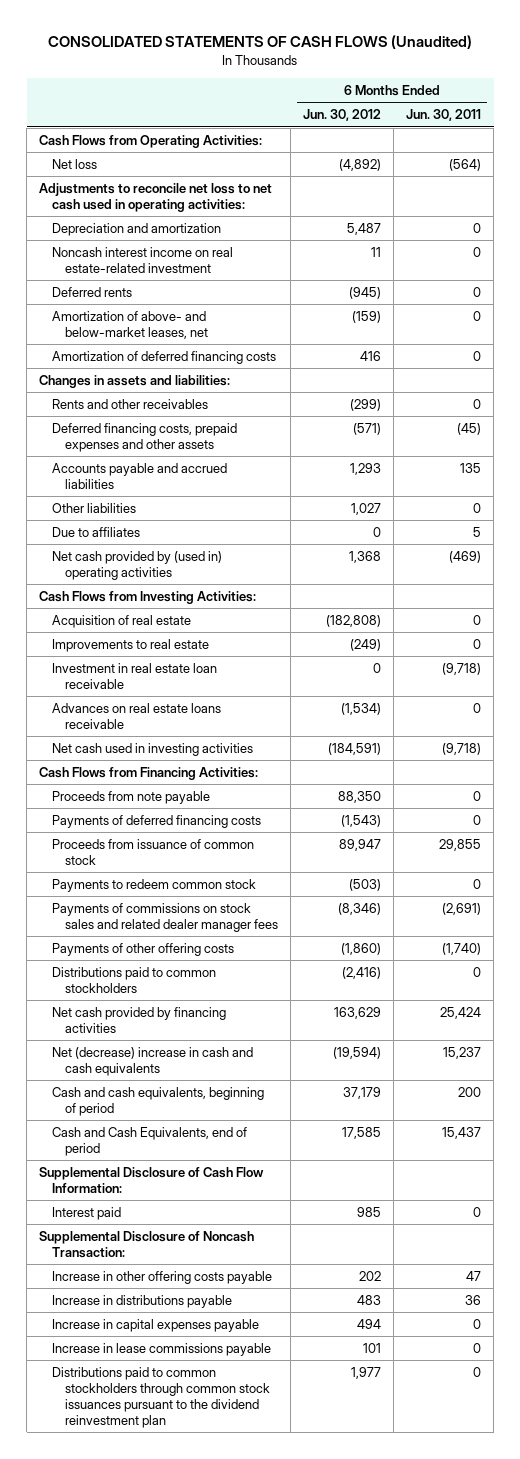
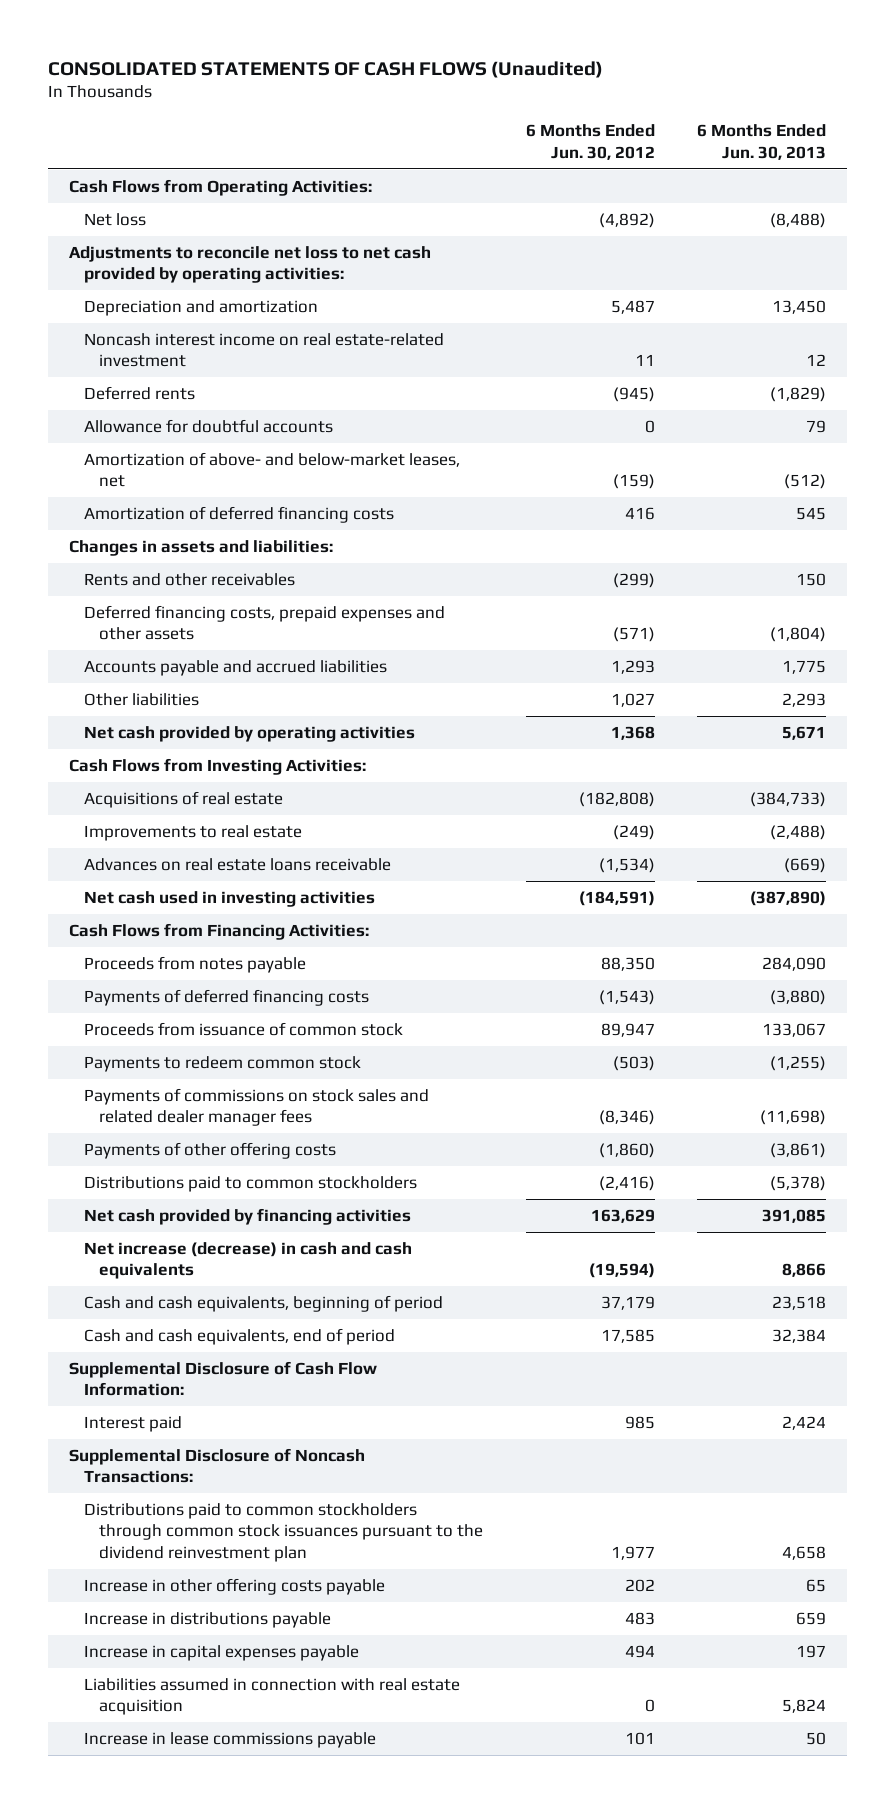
[405,109,481,122] Jun. 30, 2011 -> none
none -> [696,124,826,160] 6 Months Ended Jun. 30, 2013
[39,182,273,212] Adjustments to reconcile net loss to net cash used in operating activities: -> [69,245,432,284] Adjustments to reconcile net loss to net cash provided by operating activities:
none -> [84,418,334,433] Allowance for doubtful accounts
[51,526,140,537] Due to affiliates -> none
[51,550,222,580] Net cash provided by (used in) operating activities -> [84,725,416,742] Net cash provided by operating activities
[51,614,191,628] Acquisition of real estate -> [84,790,284,808] Acquisitions of real estate
[51,662,217,689] Investment in real estate loan receivable -> none
[51,790,210,804] Proceeds from note payable -> [84,955,307,973] Proceeds from notes payable
[51,1046,253,1076] Net (decrease) increase in cash and cash equivalents -> [84,1241,413,1280] Net increase (decrease) in cash and cash equivalents
[51,1126,247,1156] Cash and Cash Equivalents, end of period -> [84,1327,396,1345] Cash and cash equivalents, end of period
[39,1230,255,1258] Supplemental Disclosure of Noncash Transaction: -> [69,1447,366,1484] Supplemental Disclosure of Noncash Transactions:
[51,1366,270,1428] Distributions paid to common stockholders through common stock issuances pursuant to the dividend reinvestment plan -> [84,1502,484,1562] Distributions paid to common stockholders through common stock issuances pursuant to the dividend reinvestment plan
none -> [84,1677,461,1716] Liabilities assumed in connection with real estate acquisition

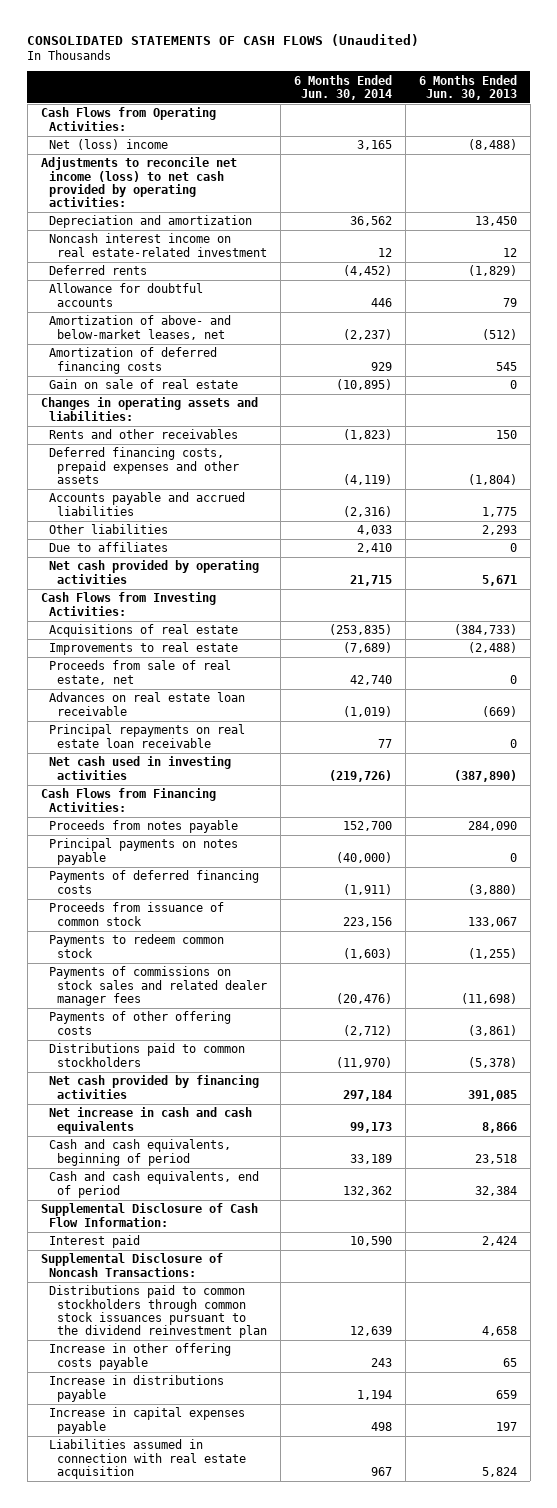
[525,124,655,160] 6 Months Ended Jun. 30, 2012 -> none
none -> [293,74,392,100] 6 Months Ended Jun. 30, 2014
[84,212,147,226] Net loss -> [48,139,168,151] Net (loss) income
[69,245,432,284] Adjustments to reconcile net loss to net cash provided by operating activities: -> [40,157,237,208] Adjustments to reconcile net income (loss) to net cash provided by operating activities:
none -> [48,379,238,390] Gain on sale of real estate
[69,539,334,556] Changes in assets and liabilities: -> [40,397,258,421] Changes in operating assets and liabilities:
none -> [48,542,168,553] Due to affiliates
none -> [48,660,231,685] Proceeds from sale of real estate, net
[84,857,392,871] Advances on real estate loans receivable -> [48,692,245,716] Advances on real estate loan receivable
none -> [48,724,245,748] Principal repayments on real estate loan receivable
none -> [48,838,238,865] Principal payments on notes payable
[84,1241,413,1280] Net increase (decrease) in cash and cash equivalents -> [48,1107,252,1134] Net increase in cash and cash equivalents
[84,1731,377,1748] Increase in lease commissions payable -> none

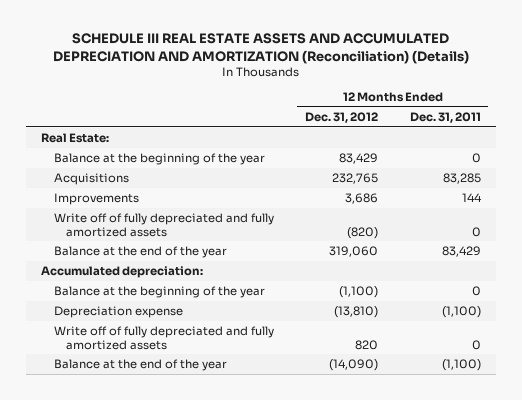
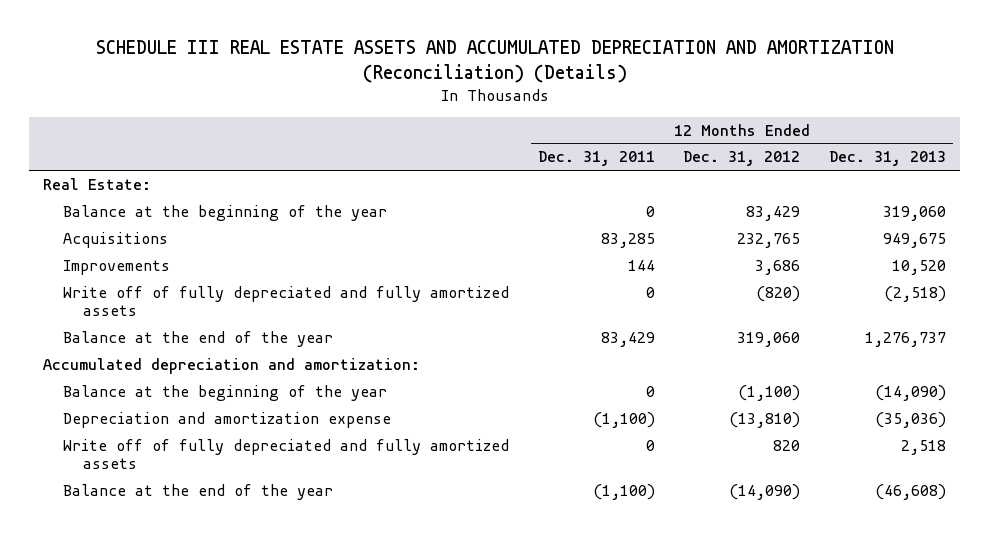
none -> [828,151,946,167] Dec. 31, 2013
[41,265,204,278] Accumulated depreciation: -> [43,357,421,374] Accumulated depreciation and amortization:
[53,305,183,318] Depreciation expense -> [63,411,392,428] Depreciation and amortization expense

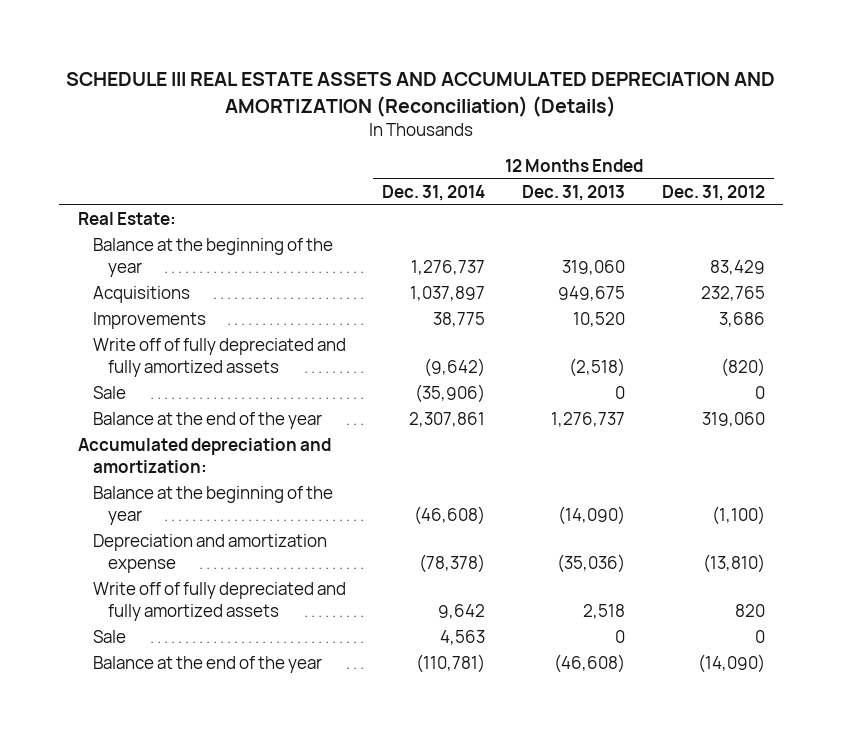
[537,151,655,167] Dec. 31, 2011 -> none
none -> [382,184,486,201] Dec. 31, 2014
none -> [92,386,126,400] Sale
none -> [92,630,126,644] Sale

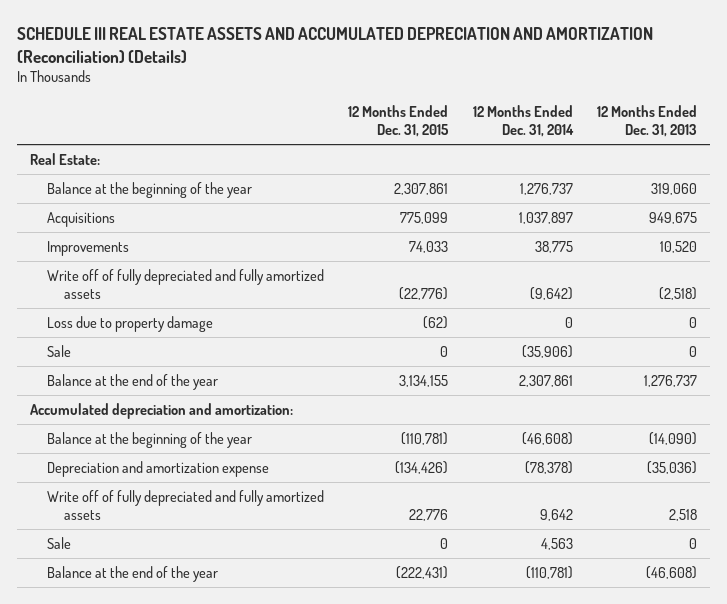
[661,184,765,201] Dec. 31, 2012 -> none
none -> [348,104,450,137] 12 Months Ended Dec. 31, 2015
none -> [46,315,213,332] Loss due to property damage

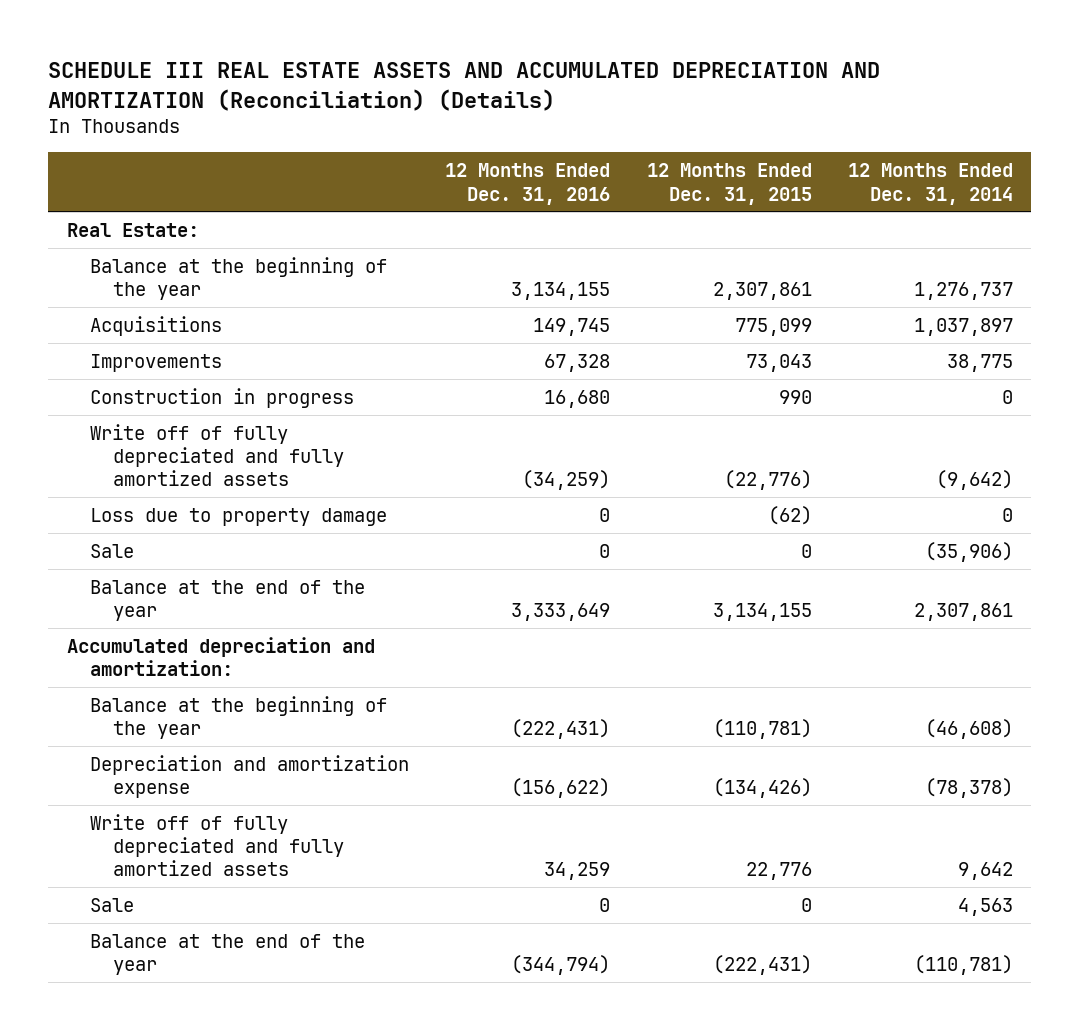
[597,104,698,137] 12 Months Ended Dec. 31, 2013 -> none
none -> [445,163,611,205] 12 Months Ended Dec. 31, 2016
[409,240,449,253] 74,033 -> [745,353,812,372] 73,043
none -> [90,387,355,408] Construction in progress

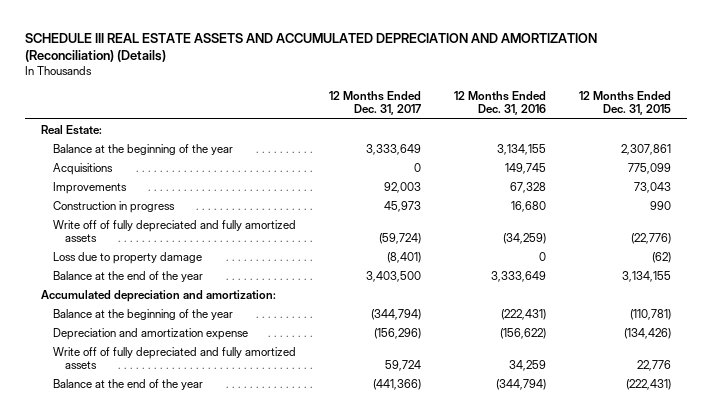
[848,163,1014,205] 12 Months Ended Dec. 31, 2014 -> none
none -> [329,91,422,116] 12 Months Ended Dec. 31, 2017
[90,543,135,558] Sale -> none
[90,897,135,912] Sale -> none

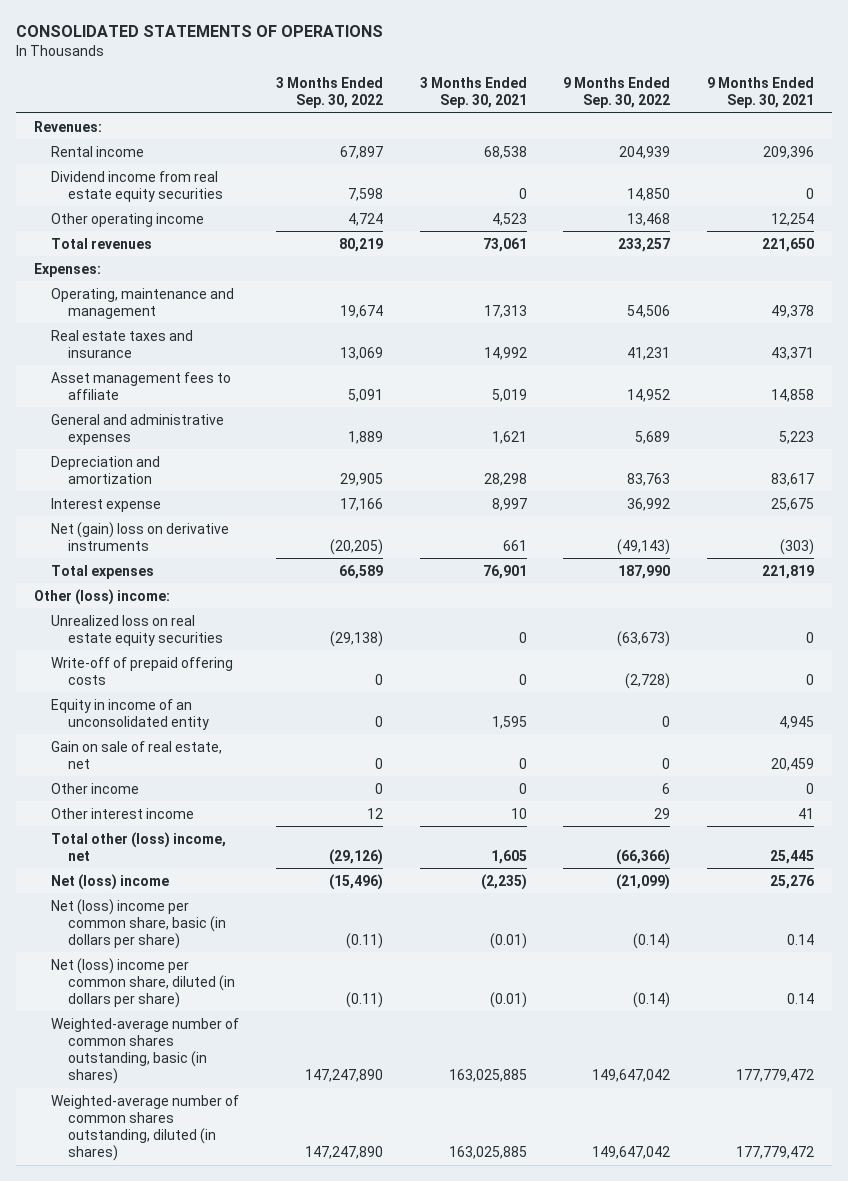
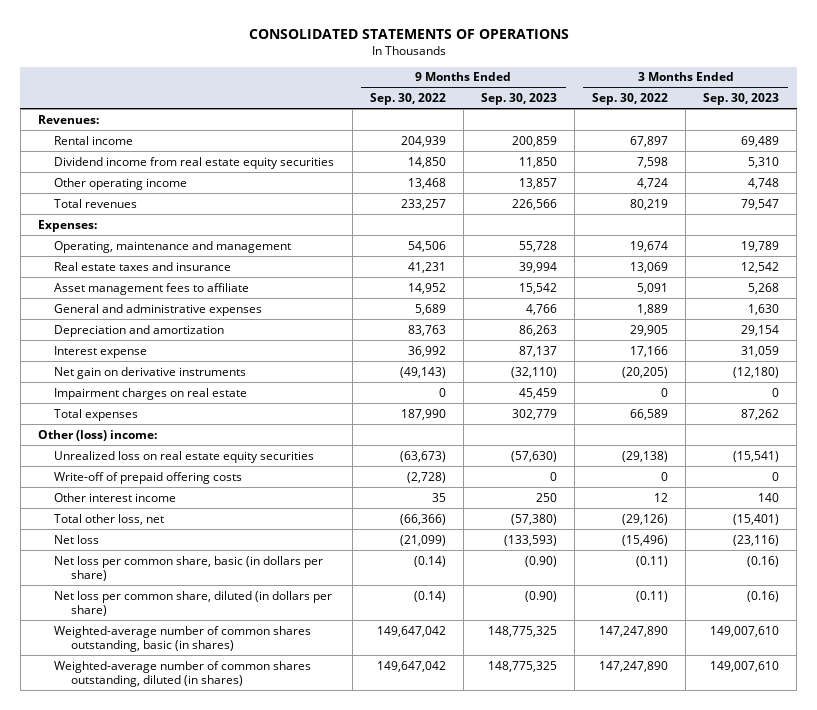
[419,77,527,109] 3 Months Ended Sep. 30, 2021 -> none
[706,77,814,109] 9 Months Ended Sep. 30, 2021 -> none
none -> [480,92,557,105] Sep. 30, 2023
none -> [703,92,780,105] Sep. 30, 2023
[51,521,230,551] Net (gain) loss on derivative instruments -> [54,366,247,379] Net gain on derivative instruments
none -> [54,387,248,400] Impairment charges on real estate
[51,698,210,730] Equity in income of an unconsolidated entity -> none
[51,740,223,769] Gain on sale of real estate, net -> none
[51,782,140,794] Other income -> none
[654,807,671,819] 29 -> [431,492,446,502] 35
[51,831,227,861] Total other (loss) income, net -> [54,513,165,525] Total other loss, net
[51,873,170,890] Net (loss) income -> [54,534,100,544] Net loss
[51,898,227,949] Net (loss) income per common share, basic (in dollars per share) -> [54,555,324,581] Net loss per common share, basic (in dollars per share)
[51,957,236,1008] Net (loss) income per common share, diluted (in dollars per share) -> [54,590,333,616] Net loss per common share, diluted (in dollars per share)

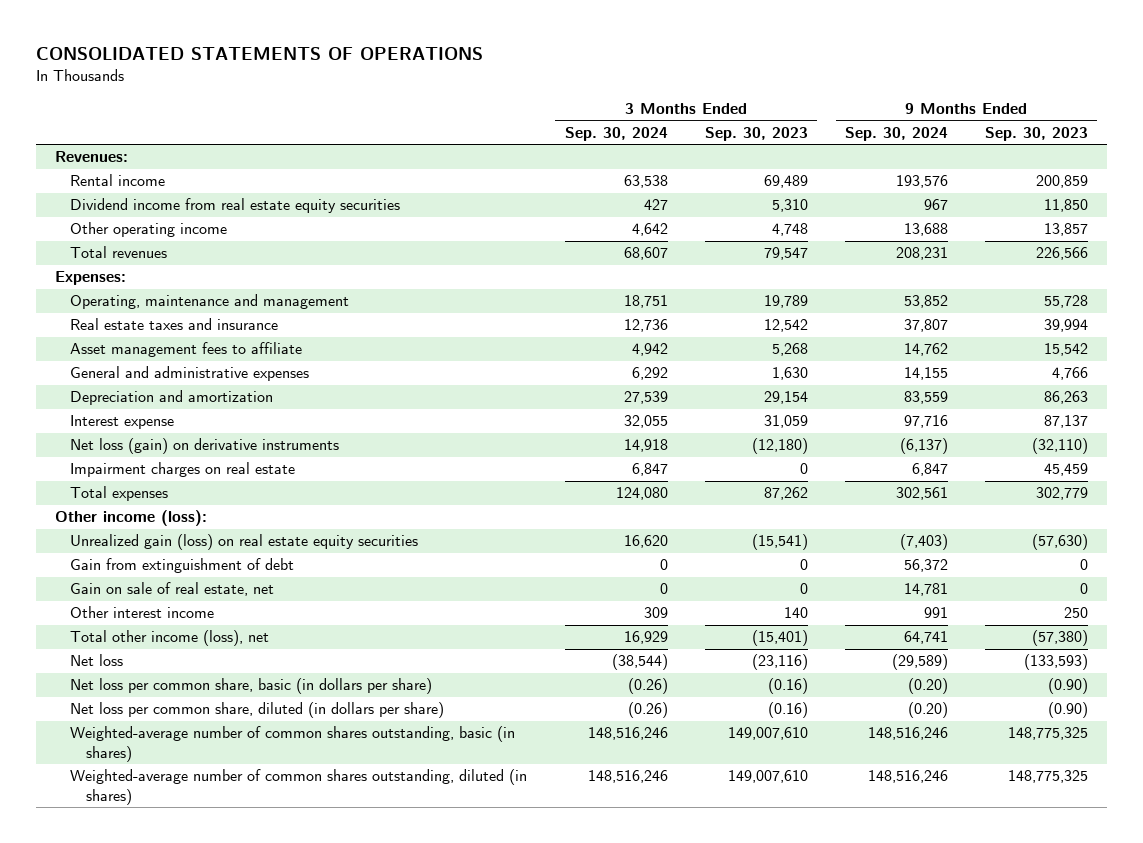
[369,92,446,105] Sep. 30, 2022 -> none
[592,92,669,105] Sep. 30, 2022 -> none
none -> [564,126,668,141] Sep. 30, 2024
none -> [844,126,948,141] Sep. 30, 2024
[54,366,247,379] Net gain on derivative instruments -> [70,438,340,455] Net loss (gain) on derivative instruments
[54,471,243,484] Write-off of prepaid offering costs -> none
[37,429,157,441] Other (loss) income: -> [54,510,207,527] Other income (loss):
[54,450,315,463] Unrealized loss on real estate equity securities -> [70,534,419,551] Unrealized gain (loss) on real estate equity securities
none -> [70,558,295,574] Gain from extinguishment of debt
none -> [70,582,275,597] Gain on sale of real estate, net
[54,513,165,525] Total other loss, net -> [70,630,270,647] Total other income (loss), net

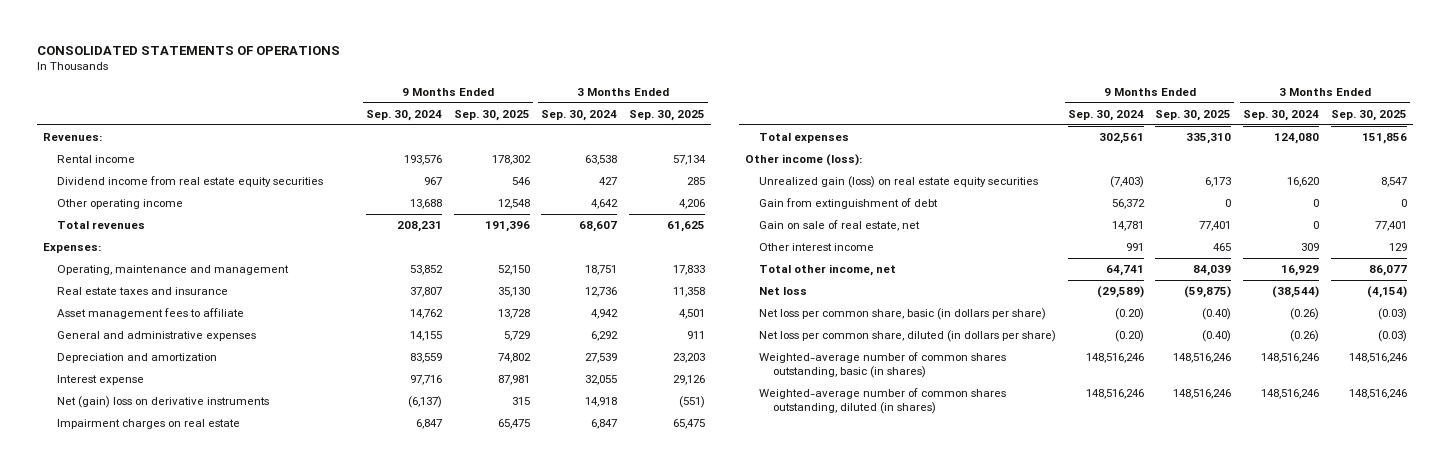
[704,126,808,141] Sep. 30, 2023 -> none
[985,126,1089,141] Sep. 30, 2023 -> none
none -> [453,109,530,121] Sep. 30, 2025
none -> [629,109,706,121] Sep. 30, 2025
[70,438,340,455] Net loss (gain) on derivative instruments -> [57,395,270,408] Net (gain) loss on derivative instruments
[70,630,270,647] Total other income (loss), net -> [758,263,896,276] Total other income, net

